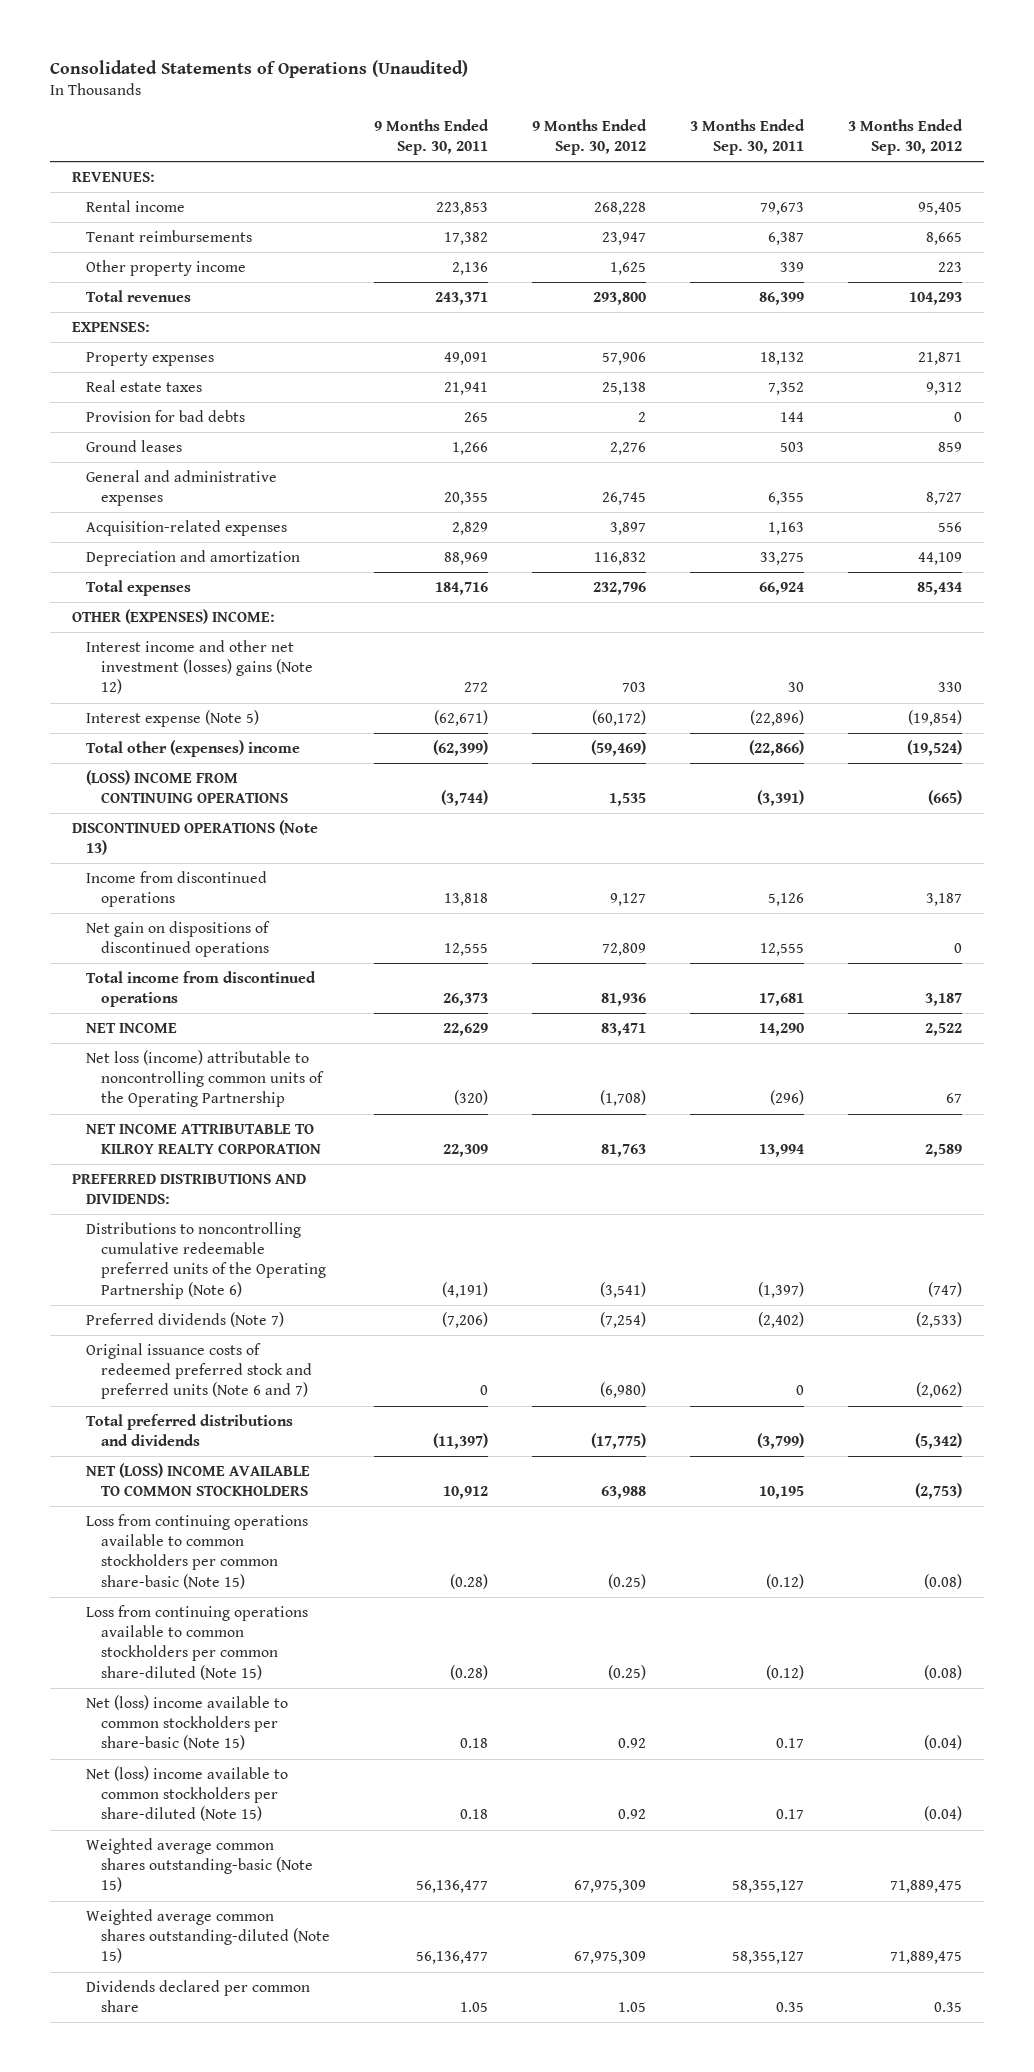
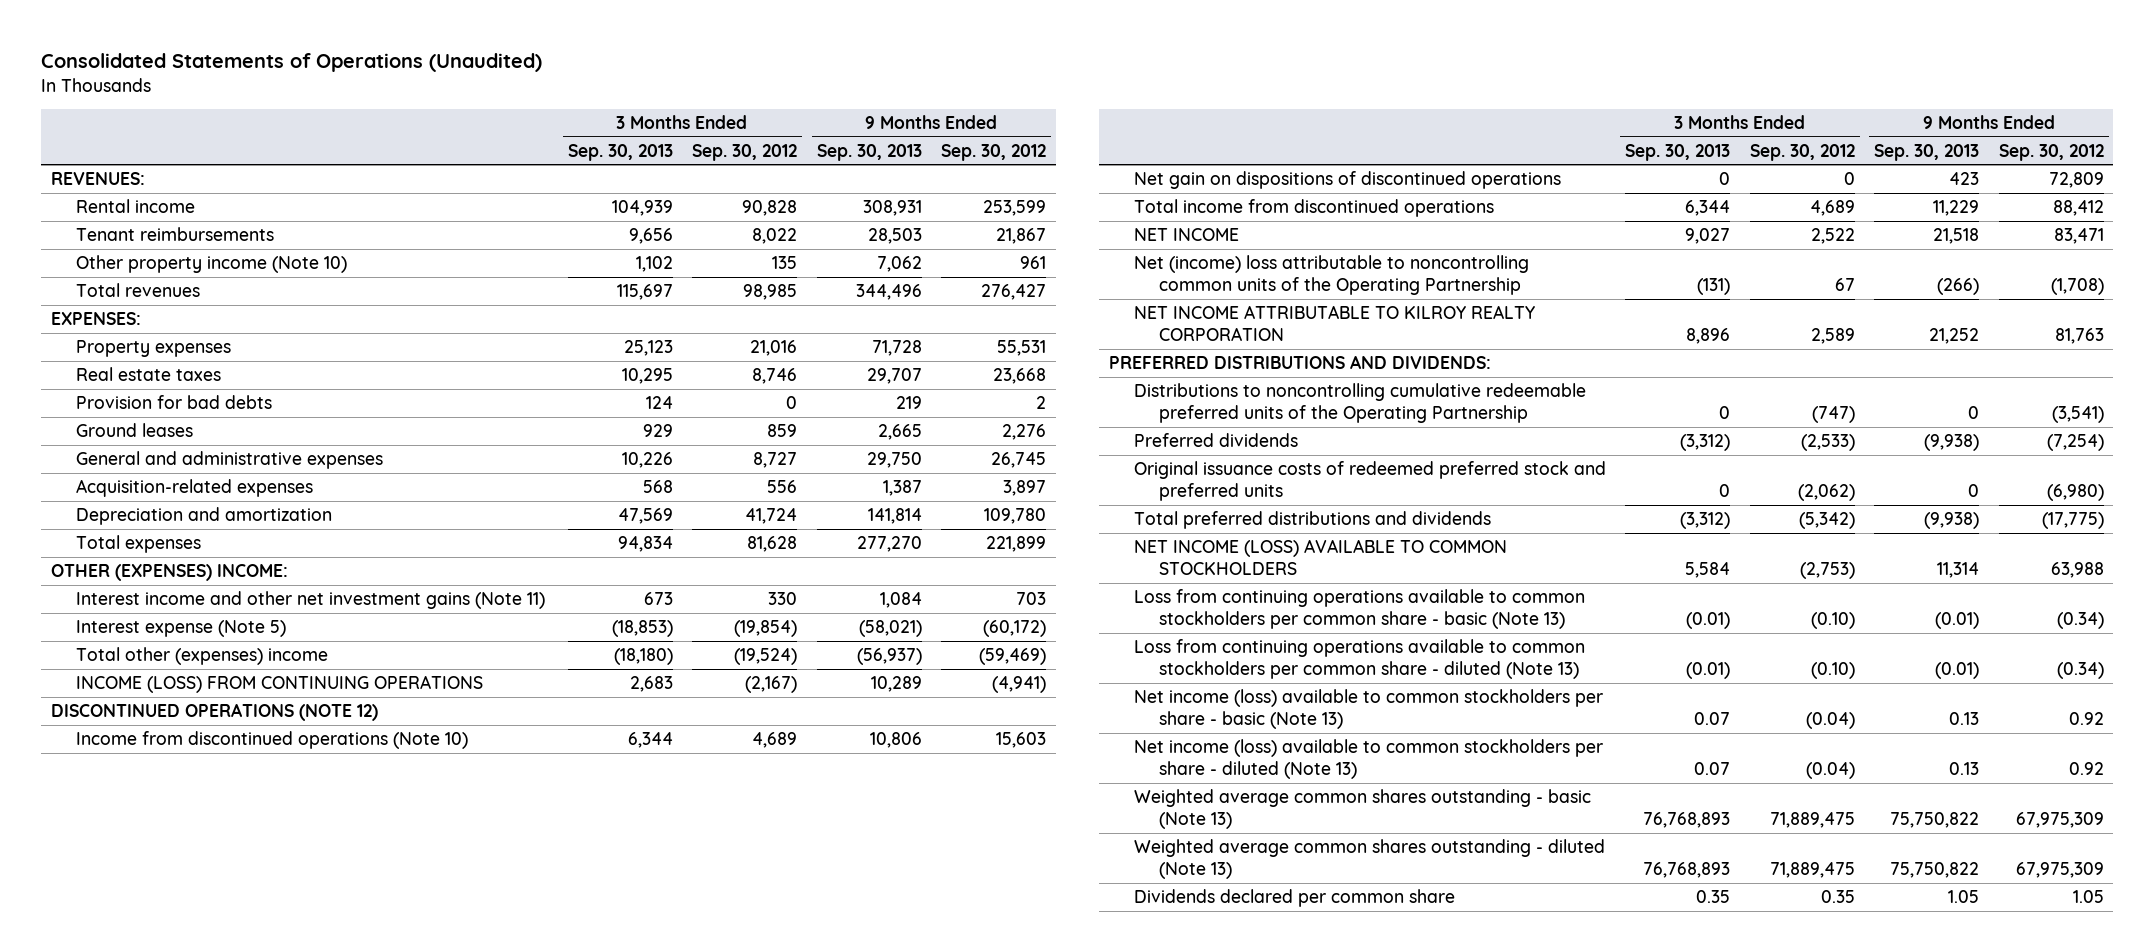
[373,118,489,155] 9 Months Ended Sep. 30, 2011 -> none
[690,118,806,155] 3 Months Ended Sep. 30, 2011 -> none
none -> [567,143,673,161] Sep. 30, 2013
none -> [816,143,922,161] Sep. 30, 2013
[594,201,647,215] 268,228 -> [983,199,1047,216] 253,599
[918,201,963,215] 95,405 -> [742,199,798,216] 90,828
[602,231,647,245] 23,947 -> [996,227,1047,244] 21,867
[926,231,963,245] 8,665 -> [752,227,798,244] 8,022
[86,259,247,276] Other property income -> [76,254,348,273] Other property income (Note 10)
[610,261,647,275] 1,625 -> [1020,255,1047,269] 961
[938,261,963,272] 223 -> [772,255,798,269] 135
[593,291,647,305] 293,800 -> [981,283,1047,300] 276,427
[909,291,963,305] 104,293 -> [743,283,798,300] 98,985
[602,351,647,365] 57,906 -> [997,339,1047,356] 55,531
[918,351,963,365] 21,871 -> [750,339,798,356] 21,016
[602,381,647,395] 25,138 -> [993,367,1047,384] 23,668
[926,381,963,395] 9,312 -> [752,367,798,384] 8,746
[594,551,647,565] 116,832 -> [984,507,1047,524] 109,780
[918,551,963,565] 44,109 -> [745,507,798,524] 41,724
[593,581,647,595] 232,796 -> [986,535,1047,552] 221,899
[917,581,963,595] 85,434 -> [747,535,798,552] 81,628
[86,639,313,695] Interest income and other net investment (losses) gains (Note 12) -> [76,590,546,609] Interest income and other net investment gains (Note 11)
[86,769,288,804] (LOSS) INCOME FROM CONTINUING OPERATIONS -> [76,674,484,693] INCOME (LOSS) FROM CONTINUING OPERATIONS
[609,793,647,807] 1,535 -> [992,675,1047,693] (4,941)
[928,790,963,806] (665) -> [745,675,798,693] (2,167)
[71,819,318,856] DISCONTINUED OPERATIONS (Note 13) -> [51,702,379,721] DISCONTINUED OPERATIONS (NOTE 12)
[86,870,268,908] Income from discontinued operations -> [76,730,469,749] Income from discontinued operations (Note 10)
[610,893,647,907] 9,127 -> [996,731,1047,748] 15,603
[926,893,963,907] 3,187 -> [752,731,798,748] 4,689
[601,993,647,1007] 81,936 -> [2052,199,2104,216] 88,412
[925,993,963,1007] 3,187 -> [1809,199,1855,216] 4,689
[86,1049,324,1108] Net loss (income) attributable to noncontrolling common units of the Operating Partnership -> [1133,254,1529,295] Net (income) loss attributable to noncontrolling common units of the Operating Partnership
[86,1221,326,1299] Distributions to noncontrolling cumulative redeemable preferred units of the Operating Partnership (Note 6) -> [1133,382,1586,423] Distributions to noncontrolling cumulative redeemable preferred units of the Operating Partnership
[86,1311,285,1327] Preferred dividends (Note 7) -> [1133,432,1298,447] Preferred dividends
[86,1342,312,1400] Original issuance costs of redeemed preferred stock and preferred units (Note 6 and 7) -> [1133,460,1606,501] Original issuance costs of redeemed preferred stock and preferred units
[86,1462,311,1497] NET (LOSS) INCOME AVAILABLE TO COMMON STOCKHOLDERS -> [1133,538,1507,575] NET INCOME (LOSS) AVAILABLE TO COMMON STOCKHOLDERS
[86,1513,309,1589] Loss from continuing operations available to common stockholders per common share-basic (Note 15) -> [1133,588,1585,629] Loss from continuing operations available to common stockholders per common share - basic (Note 13)
[608,1573,647,1589] (0.25) -> [2056,611,2104,629] (0.34)
[924,1573,963,1589] (0.08) -> [1810,611,1855,629] (0.10)
[86,1604,309,1680] Loss from continuing operations available to common stockholders per common share-diluted (Note 15) -> [1133,638,1585,679] Loss from continuing operations available to common stockholders per common share - diluted (Note 13)
[608,1664,647,1680] (0.25) -> [2056,661,2104,679] (0.34)
[924,1664,963,1680] (0.08) -> [1810,661,1855,679] (0.10)
[86,1694,289,1751] Net (loss) income available to common stockholders per share-basic (Note 15) -> [1133,688,1603,729] Net income (loss) available to common stockholders per share - basic (Note 13)
[86,1765,289,1822] Net (loss) income available to common stockholders per share-diluted (Note 15) -> [1133,738,1603,779] Net income (loss) available to common stockholders per share - diluted (Note 13)
[86,1837,313,1893] Weighted average common shares outstanding-basic (Note 15) -> [1133,788,1591,829] Weighted average common shares outstanding - basic (Note 13)
[86,1908,330,1964] Weighted average common shares outstanding-diluted (Note 15) -> [1133,838,1605,879] Weighted average common shares outstanding - diluted (Note 13)

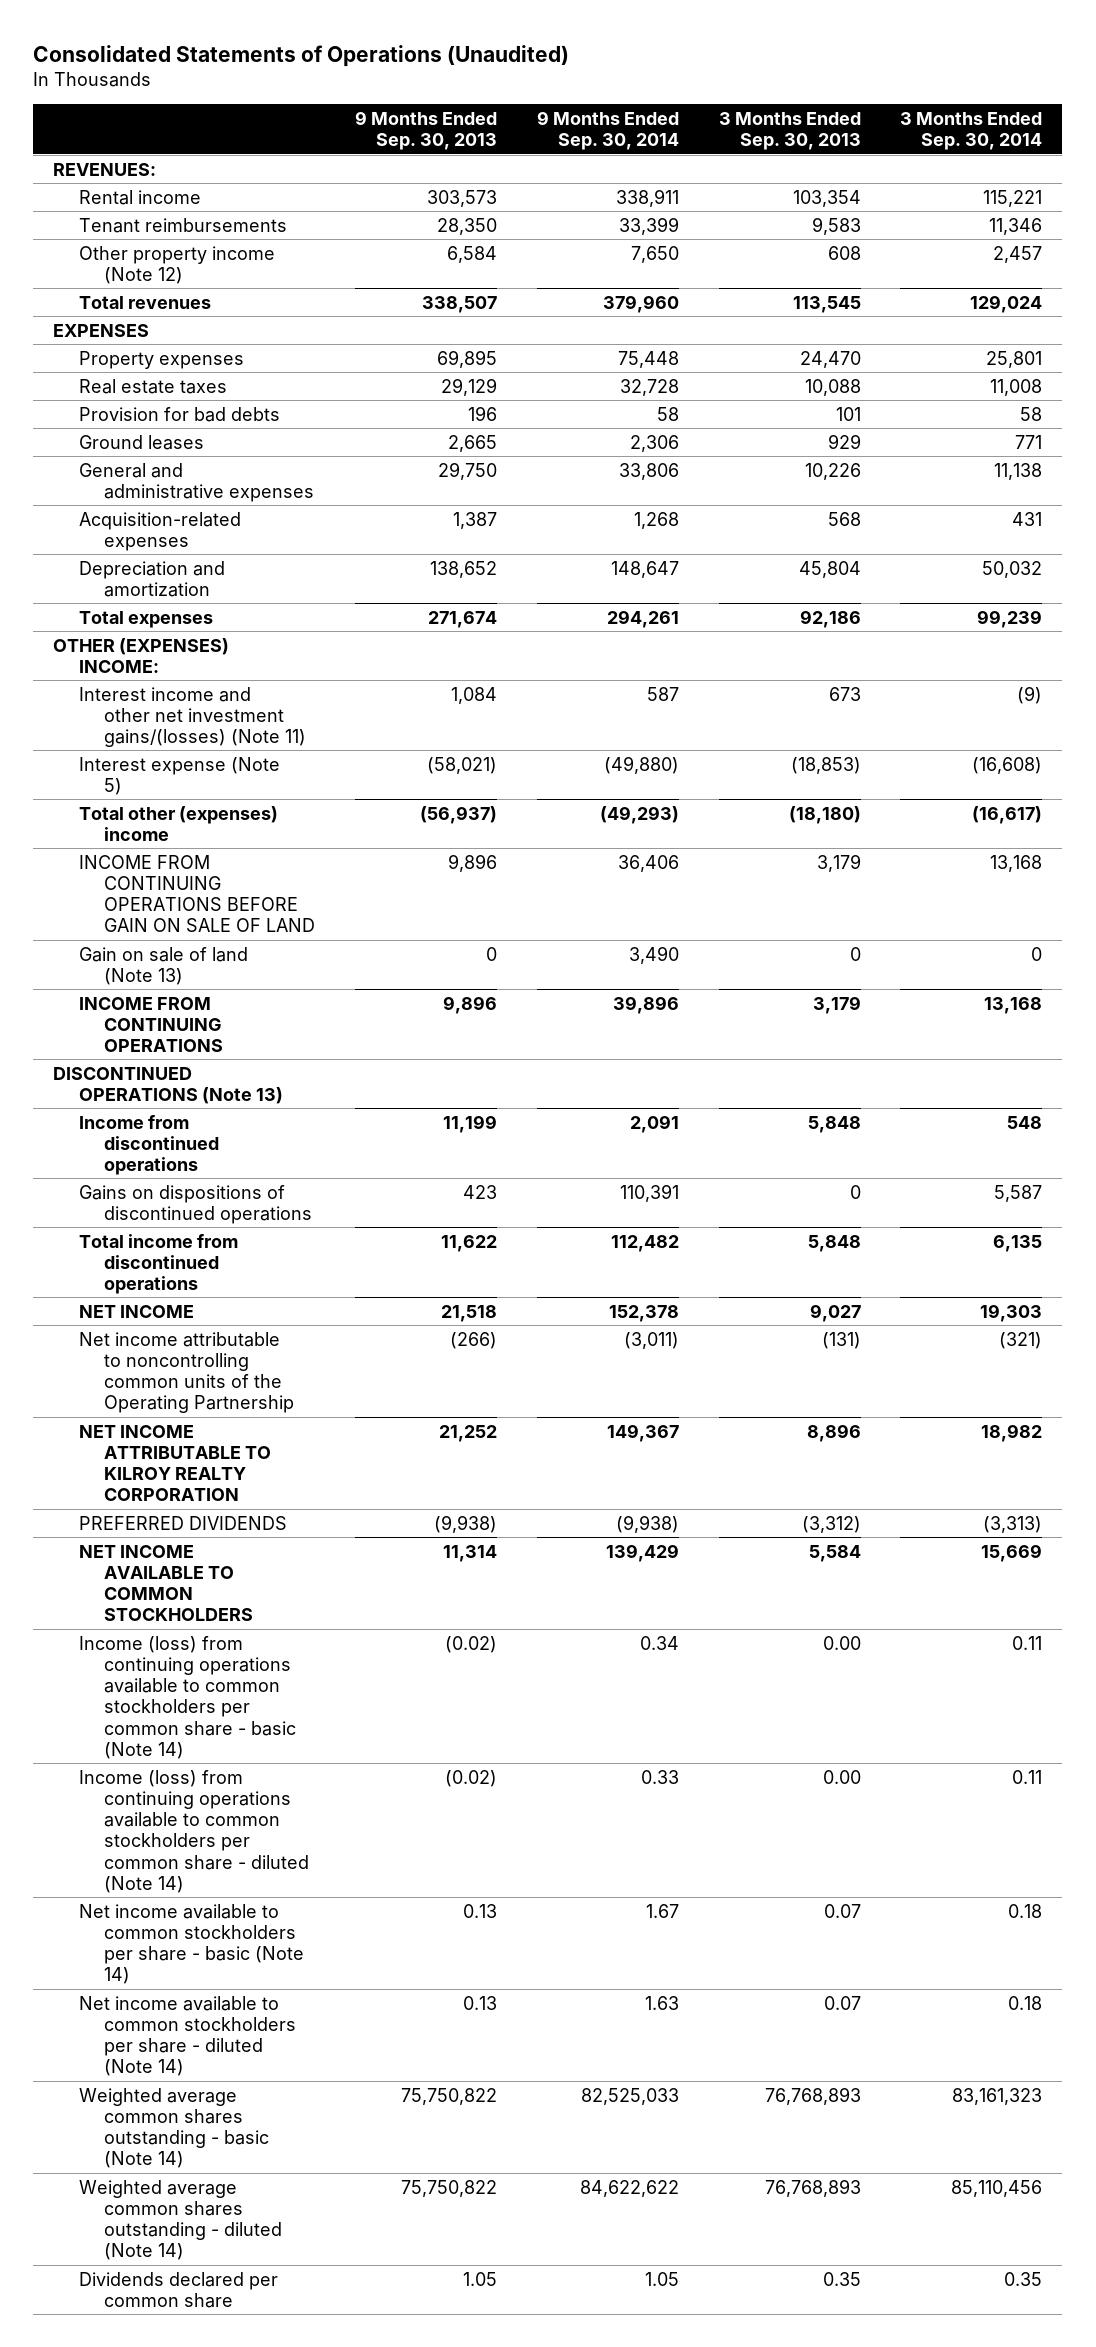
[692,143,798,161] Sep. 30, 2012 -> none
[941,143,1047,161] Sep. 30, 2012 -> none
none -> [536,111,679,151] 9 Months Ended Sep. 30, 2014
none -> [900,112,1043,151] 3 Months Ended Sep. 30, 2014
[611,199,673,216] 104,939 -> [792,189,861,207] 103,354
[862,199,922,216] 308,931 -> [426,189,497,207] 303,573
[628,227,673,244] 9,656 -> [811,216,861,235] 9,583
[867,227,922,244] 28,503 -> [436,217,497,235] 28,350
[76,254,348,273] Other property income (Note 10) -> [78,245,275,284] Other property income (Note 12)
[635,255,673,272] 1,102 -> [827,245,861,260] 608
[876,255,922,272] 7,062 -> [446,245,497,263] 6,584
[616,283,673,300] 115,697 -> [792,295,861,313] 113,545
[855,283,922,300] 344,496 -> [421,295,497,313] 338,507
[51,311,142,325] EXPENSES: -> [53,323,150,337] EXPENSES
[623,339,673,356] 25,123 -> [799,350,861,368] 24,470
[871,339,922,356] 71,728 -> [436,349,497,368] 69,895
[621,367,673,384] 10,295 -> [804,378,861,396] 10,088
[866,367,922,384] 29,707 -> [440,377,497,396] 29,129
[645,395,673,409] 124 -> [835,406,861,421] 101
[895,395,922,409] 219 -> [467,405,497,421] 196
[617,507,673,524] 47,569 -> [798,560,861,578] 45,804
[867,507,922,524] 141,814 -> [429,560,497,578] 138,652
[617,535,673,552] 94,834 -> [799,609,861,628] 92,186
[856,535,922,552] 277,270 -> [427,610,497,628] 271,674
[76,590,546,609] Interest income and other net investment gains (Note 11) -> [78,686,306,748] Interest income and other net investment gains/(losses) (Note 11)
none -> [78,854,315,933] INCOME FROM CONTINUING OPERATIONS BEFORE GAIN ON SALE OF LAND
none -> [78,946,248,985] Gain on sale of land (Note 13)
[76,674,484,693] INCOME (LOSS) FROM CONTINUING OPERATIONS -> [78,996,223,1053] INCOME FROM CONTINUING OPERATIONS
[629,675,673,692] 2,683 -> [812,995,861,1014] 3,179
[870,675,922,692] 10,289 -> [442,995,497,1014] 9,896
[51,702,379,721] DISCONTINUED OPERATIONS (NOTE 12) -> [53,1066,283,1104] DISCONTINUED OPERATIONS (Note 13)
[76,730,469,749] Income from discontinued operations (Note 10) -> [78,1114,219,1176] Income from discontinued operations
[627,731,673,748] 6,344 -> [807,1115,861,1133] 5,848
[869,731,922,748] 10,806 -> [442,1114,497,1133] 11,199
[1133,170,1561,189] Net gain on dispositions of discontinued operations -> [78,1184,312,1224] Gains on dispositions of discontinued operations
[1685,199,1731,216] 6,344 -> [807,1234,861,1252] 5,848
[1933,199,1980,216] 11,229 -> [440,1234,497,1252] 11,622
[1133,254,1529,295] Net (income) loss attributable to noncontrolling common units of the Operating Partnership -> [78,1331,294,1414] Net income attributable to noncontrolling common units of the Operating Partnership
[1108,354,1491,369] PREFERRED DISTRIBUTIONS AND DIVIDENDS: -> none
[1133,382,1586,423] Distributions to noncontrolling cumulative redeemable preferred units of the Operating Partnership -> none
[1133,460,1606,501] Original issuance costs of redeemed preferred stock and preferred units -> none
[1133,510,1491,529] Total preferred distributions and dividends -> none
[1133,432,1298,447] Preferred dividends -> [78,1515,287,1530] PREFERRED DIVIDENDS
[1133,538,1507,575] NET INCOME (LOSS) AVAILABLE TO COMMON STOCKHOLDERS -> [78,1544,253,1622] NET INCOME AVAILABLE TO COMMON STOCKHOLDERS
[1133,588,1585,629] Loss from continuing operations available to common stockholders per common share - basic (Note 13) -> [78,1635,296,1760] Income (loss) from continuing operations available to common stockholders per common share - basic (Note 14)
[1686,611,1731,629] (0.01) -> [822,1635,861,1650] 0.00
[1935,611,1980,629] (0.01) -> [444,1635,497,1653] (0.02)
[1133,638,1585,679] Loss from continuing operations available to common stockholders per common share - diluted (Note 13) -> [78,1769,309,1894] Income (loss) from continuing operations available to common stockholders per common share - diluted (Note 14)
[1686,661,1731,679] (0.01) -> [822,1769,861,1784] 0.00
[1935,661,1980,679] (0.01) -> [444,1769,497,1787] (0.02)
[1133,688,1603,729] Net income (loss) available to common stockholders per share - basic (Note 13) -> [78,1903,304,1985] Net income available to common stockholders per share - basic (Note 14)
[1133,738,1603,779] Net income (loss) available to common stockholders per share - diluted (Note 13) -> [78,1995,296,2077] Net income available to common stockholders per share - diluted (Note 14)
[1133,788,1591,829] Weighted average common shares outstanding - basic (Note 13) -> [78,2087,269,2169] Weighted average common shares outstanding - basic (Note 14)
[1133,838,1605,879] Weighted average common shares outstanding - diluted (Note 13) -> [78,2179,282,2261] Weighted average common shares outstanding - diluted (Note 14)

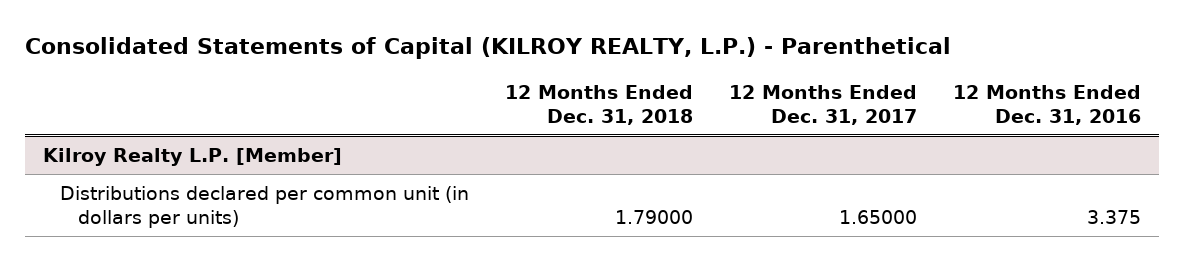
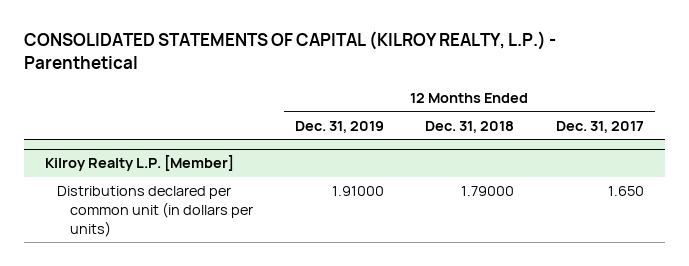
[24,37,951,60] Consolidated Statements of Capital (KILROY REALTY, L.P.) - Parenthetical -> [23,31,556,70] CONSOLIDATED STATEMENTS OF CAPITAL (KILROY REALTY, L.P.) - Parenthetical
[953,85,1142,125] 12 Months Ended Dec. 31, 2016 -> none
none -> [294,120,384,133] Dec. 31, 2019
[839,209,918,224] 1.65000 -> [608,186,645,197] 1.650

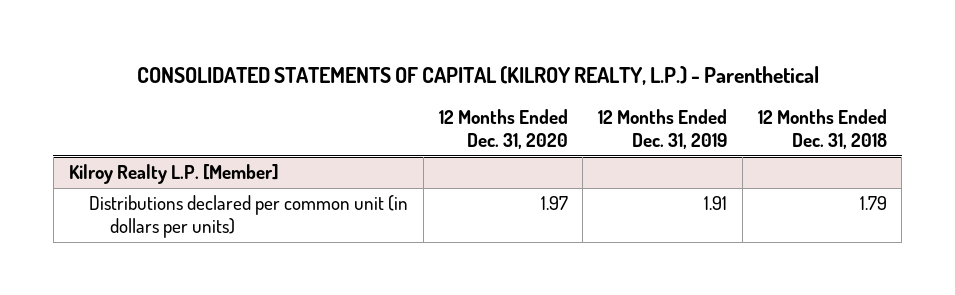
[556,120,645,133] Dec. 31, 2017 -> none
none -> [438,108,568,150] 12 Months Ended Dec. 31, 2020
[331,186,384,197] 1.91000 -> [704,196,728,211] 1.91
[461,186,515,197] 1.79000 -> [859,196,887,211] 1.79

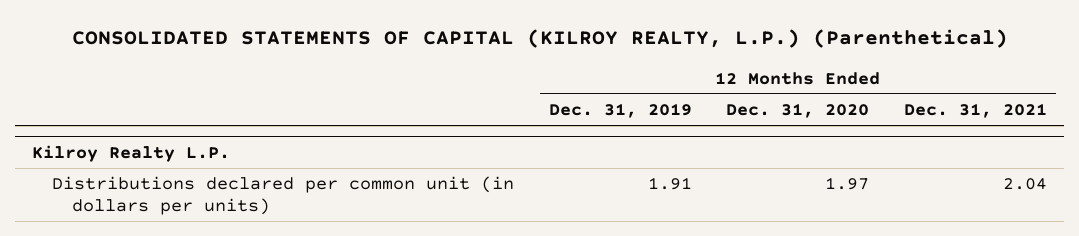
[136,65,819,85] CONSOLIDATED STATEMENTS OF CAPITAL (KILROY REALTY, L.P.) - Parenthetical -> [71,29,1008,49] CONSOLIDATED STATEMENTS OF CAPITAL (KILROY REALTY, L.P.) (Parenthetical)
[757,108,887,150] 12 Months Ended Dec. 31, 2018 -> none
none -> [903,103,1047,119] Dec. 31, 2021
[68,164,279,185] Kilroy Realty L.P. [Member] -> [32,145,231,163] Kilroy Realty L.P.

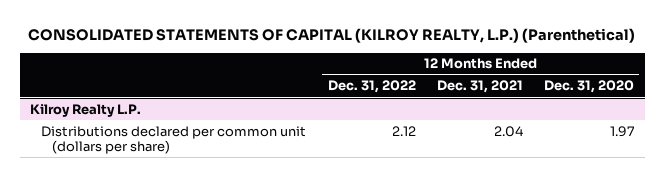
[548,103,692,119] Dec. 31, 2019 -> none
none -> [327,80,416,94] Dec. 31, 2022
[52,176,515,215] Distributions declared per common unit (in dollars per units) -> [41,125,307,154] Distributions declared per common unit (dollars per share)

